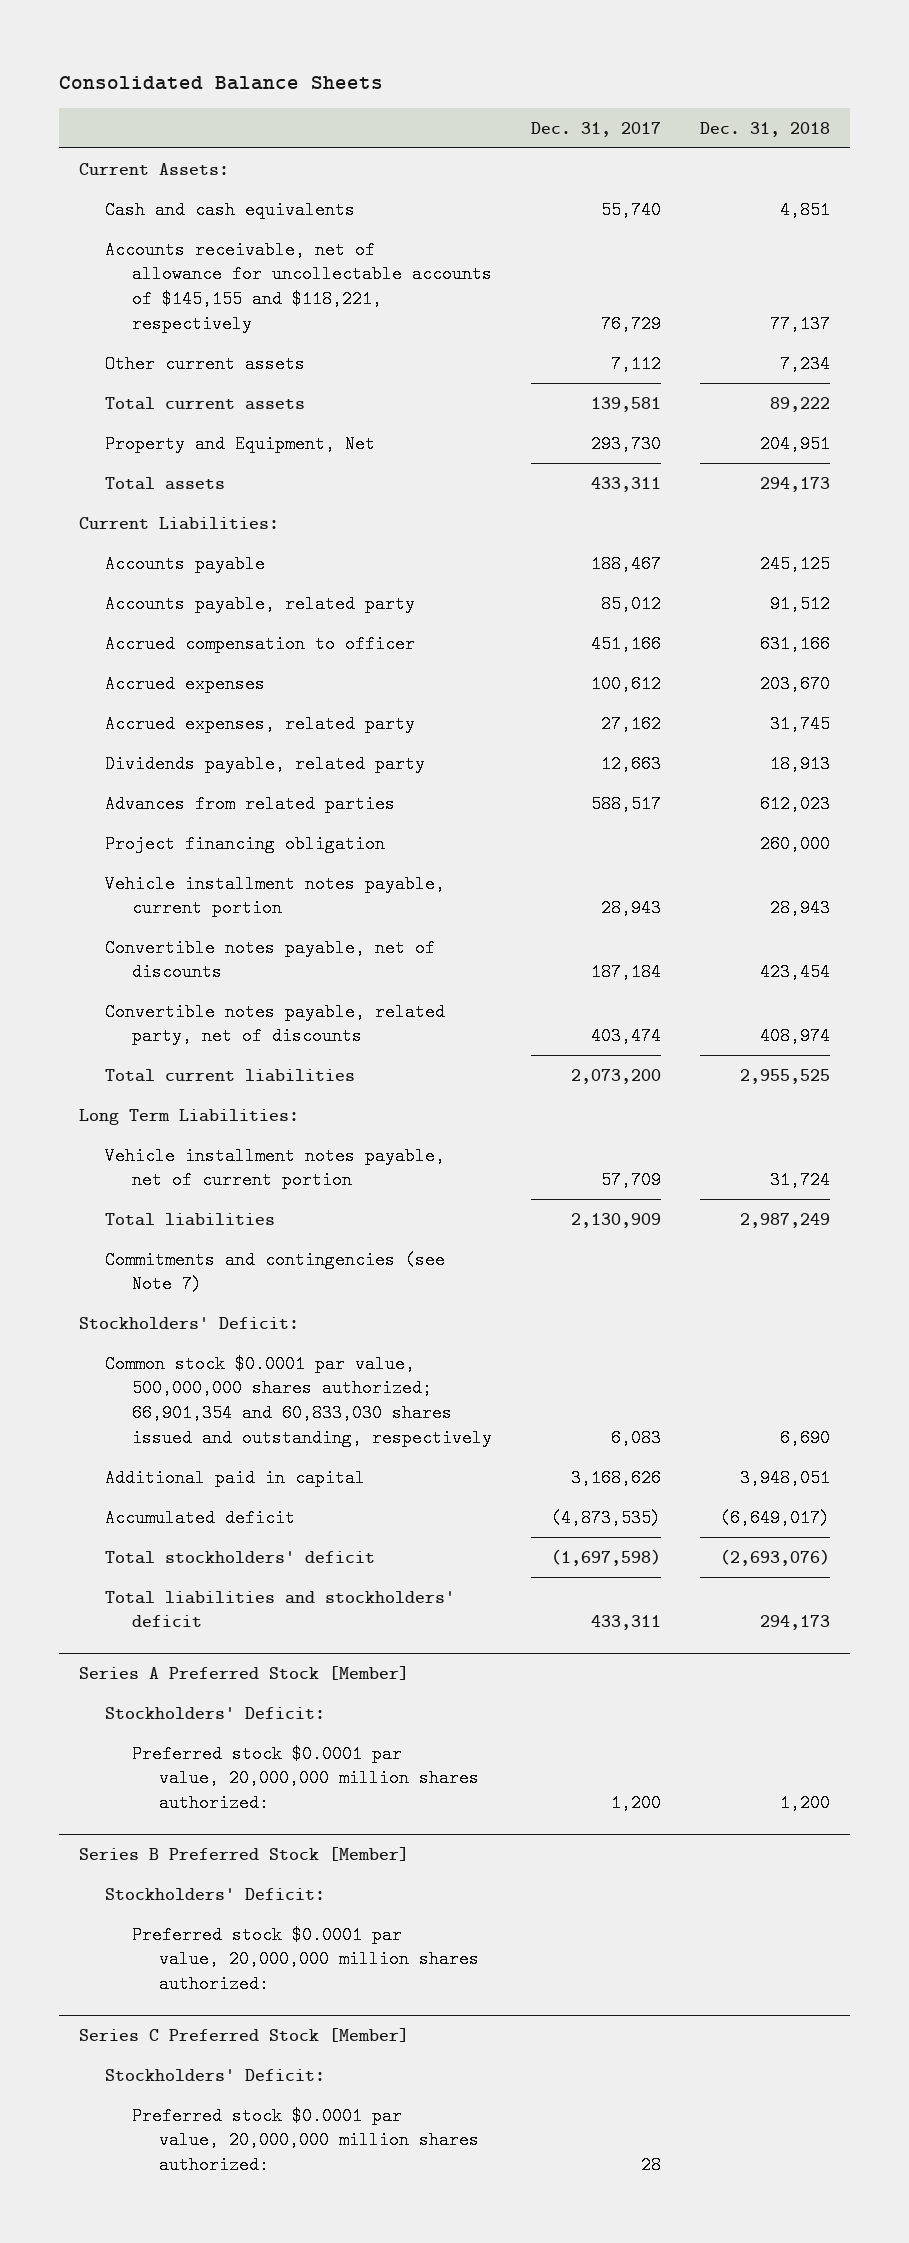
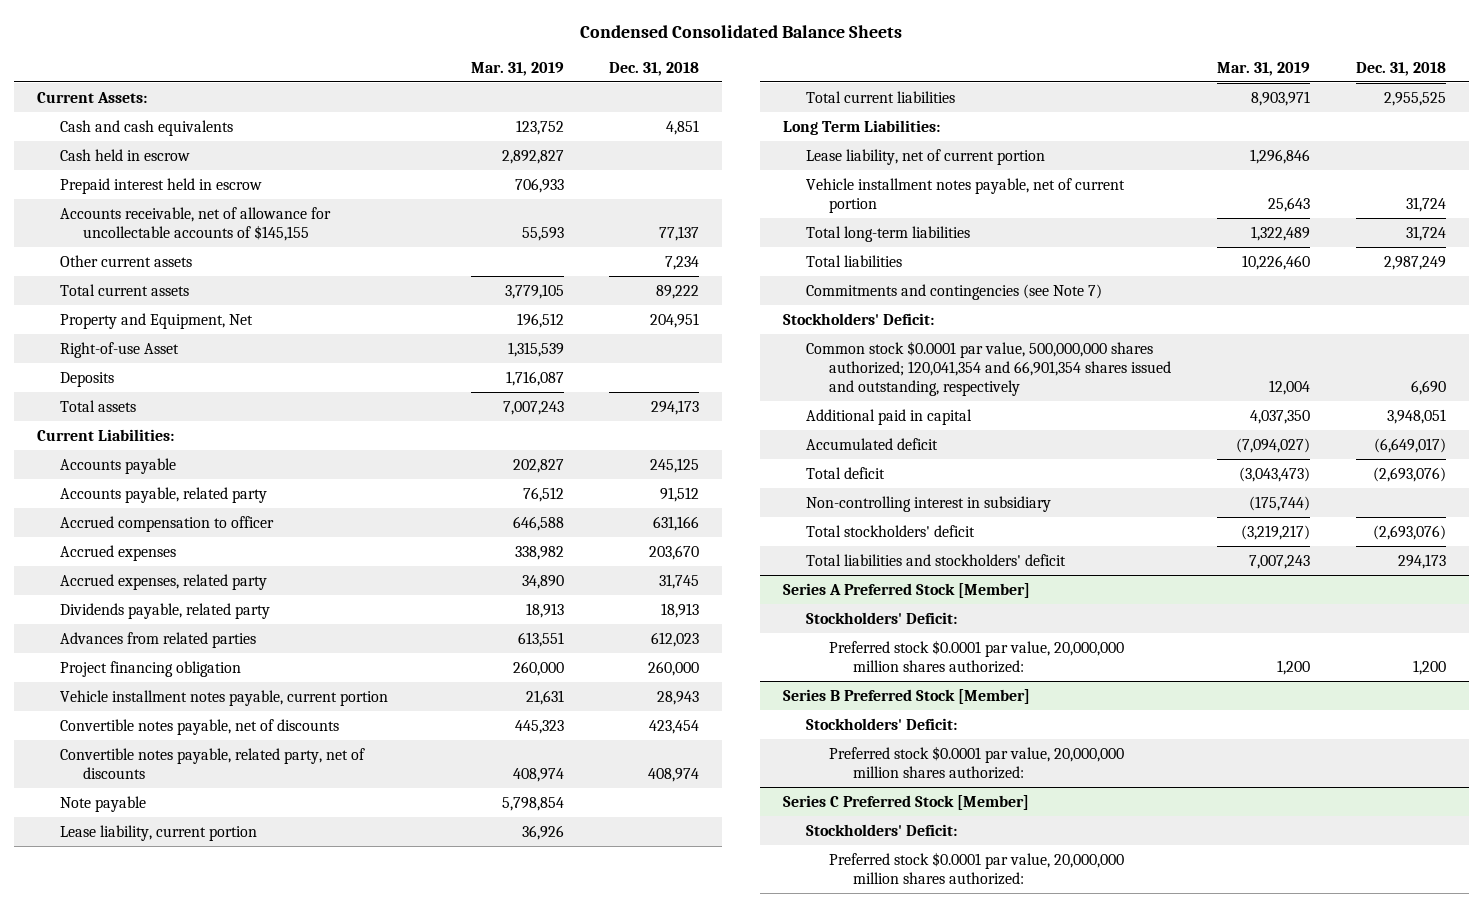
[59,76,384,91] Consolidated Balance Sheets -> [580,24,903,38] Condensed Consolidated Balance Sheets
[531,121,662,137] Dec. 31, 2017 -> none
none -> [470,61,564,76] Mar. 31, 2019
none -> [59,148,190,161] Cash held in escrow
none -> [59,177,262,194] Prepaid interest held in escrow
[105,240,492,333] Accounts receivable, net of allowance for uncollectable accounts of $145,155 and $118,221, respectively -> [59,206,331,241] Accounts receivable, net of allowance for uncollectable accounts of $145,155
none -> [59,341,179,358] Right-of-use Asset
none -> [59,371,114,387] Deposits
none -> [59,795,146,812] Note payable
none -> [59,824,257,841] Lease liability, current portion
none -> [806,148,1046,165] Lease liability, net of current portion
none -> [806,225,971,242] Total long-term liabilities
[105,1354,492,1447] Common stock $0.0001 par value, 500,000,000 shares authorized; 66,901,354 and 60,833,030 shares issued and outstanding, respectively -> [806,340,1172,396] Common stock $0.0001 par value, 500,000,000 shares authorized; 120,041,354 and 66,901,354 shares issued and outstanding, respectively
none -> [806,466,886,479] Total deficit
none -> [806,495,1052,512] Non-controlling interest in subsidiary

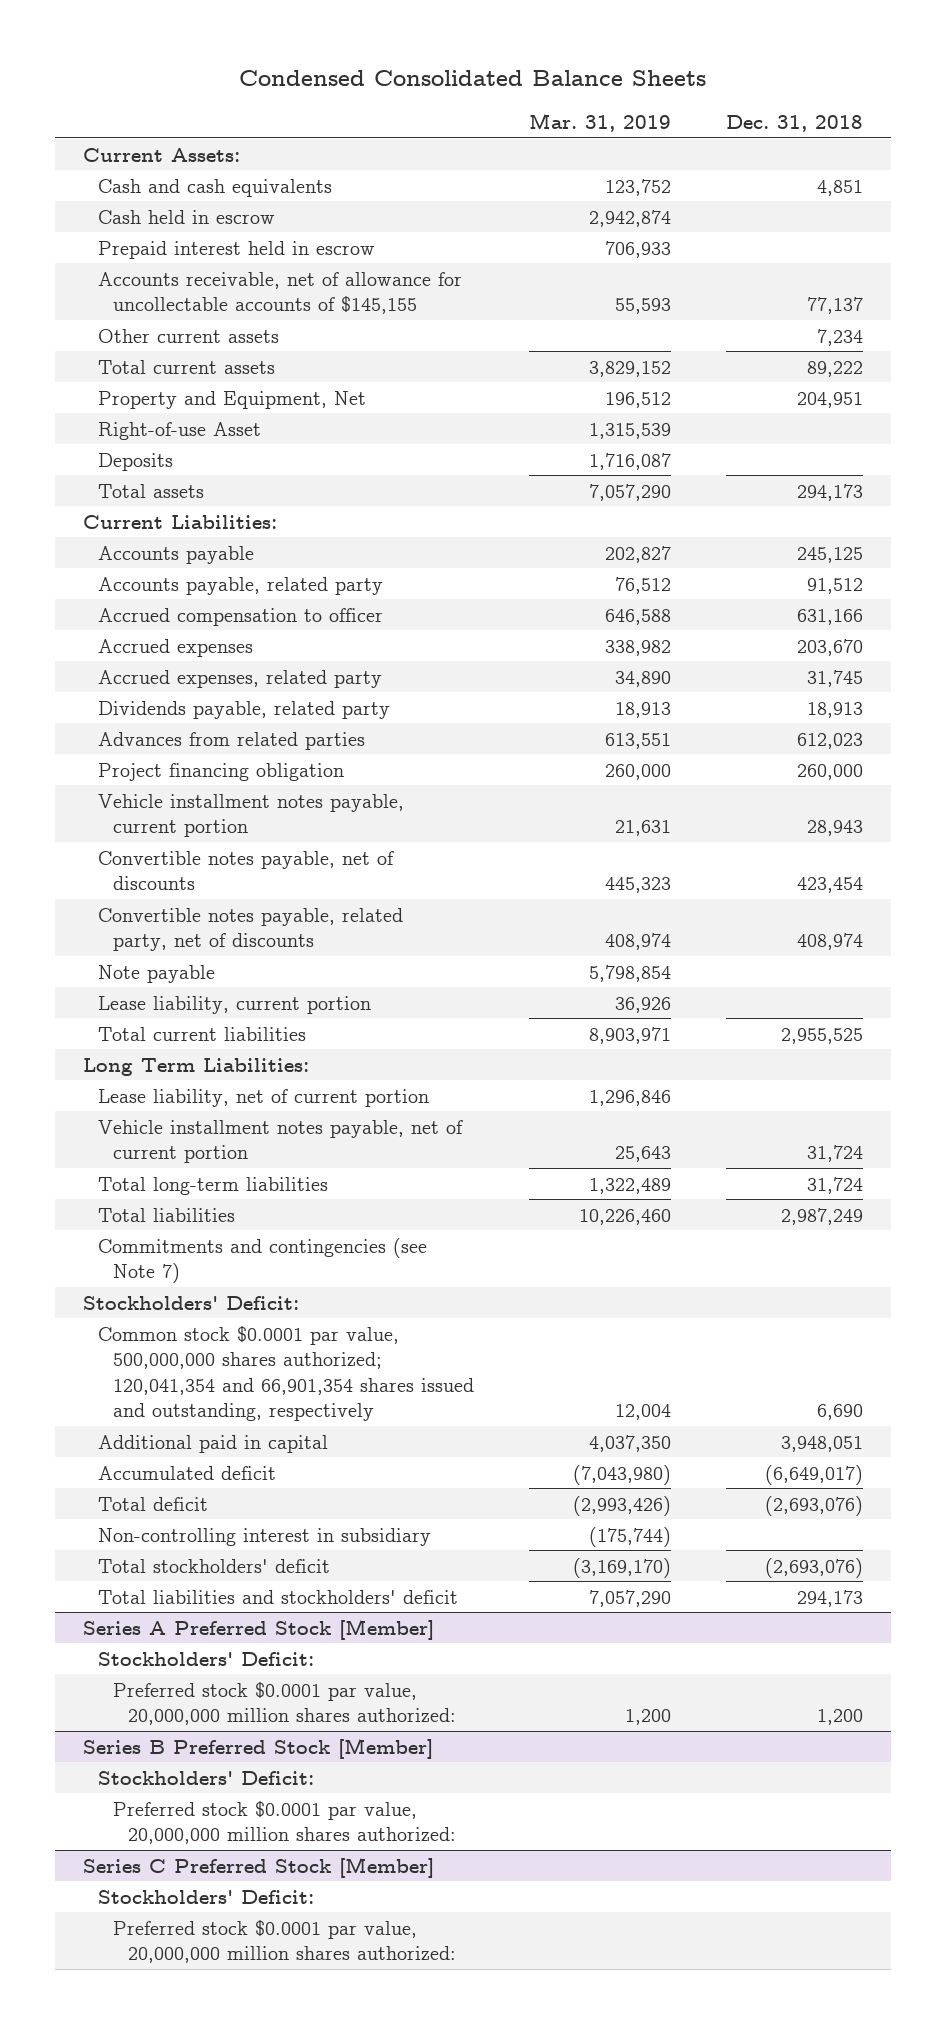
[501,149,564,164] 2,892,827 -> [589,209,672,227] 2,942,874
[504,283,564,299] 3,779,105 -> [589,360,672,377] 3,829,152
[502,400,564,415] 7,007,243 -> [589,483,672,501] 7,057,290
[1236,437,1311,453] (7,094,027) -> [573,1464,672,1485] (7,043,980)
[1239,466,1311,482] (3,043,473) -> [573,1495,672,1516] (2,993,426)
[1241,524,1311,540] (3,219,217) -> [573,1557,672,1578] (3,169,170)
[1249,554,1311,569] 7,007,243 -> [589,1589,672,1607] 7,057,290

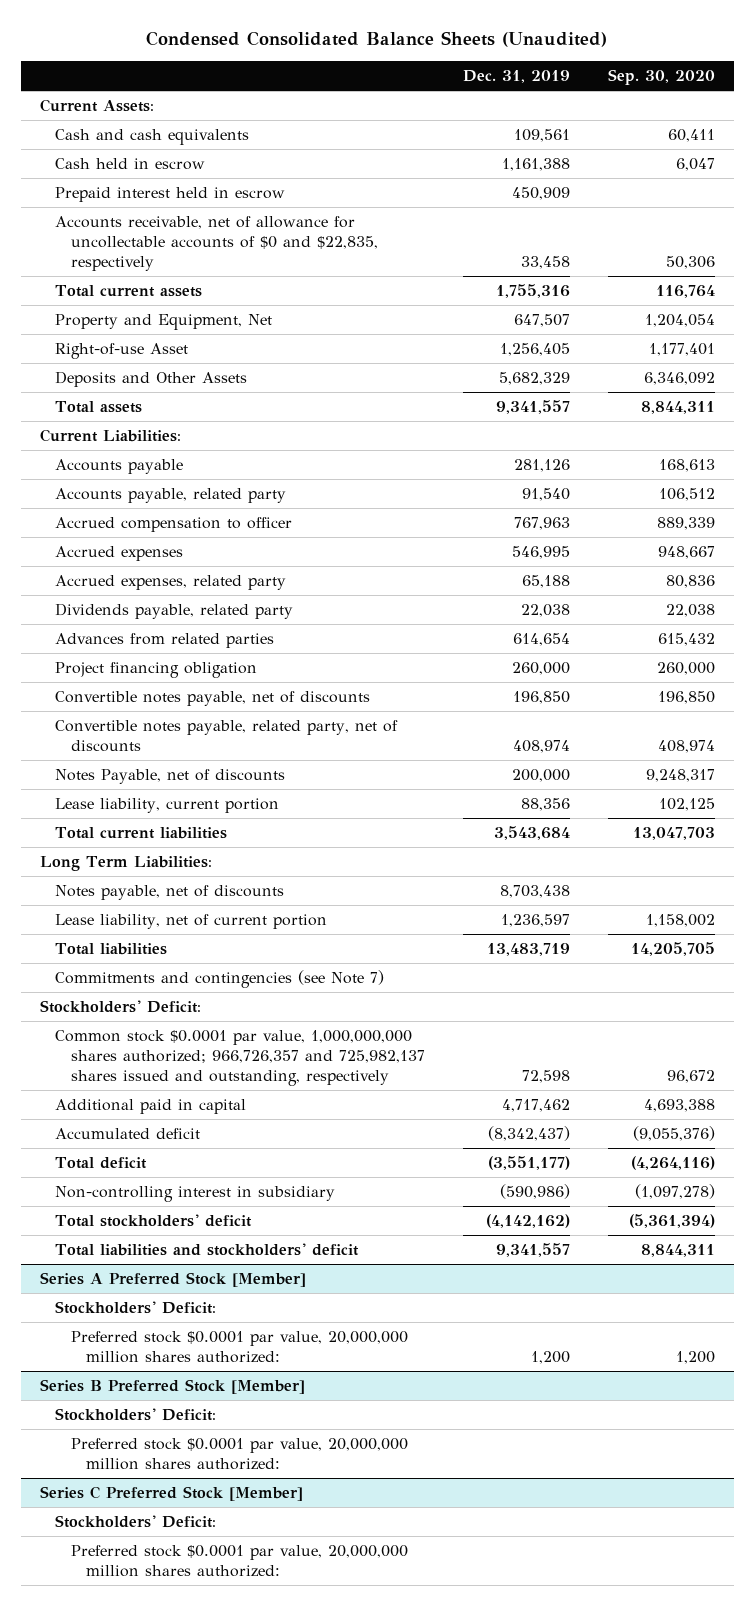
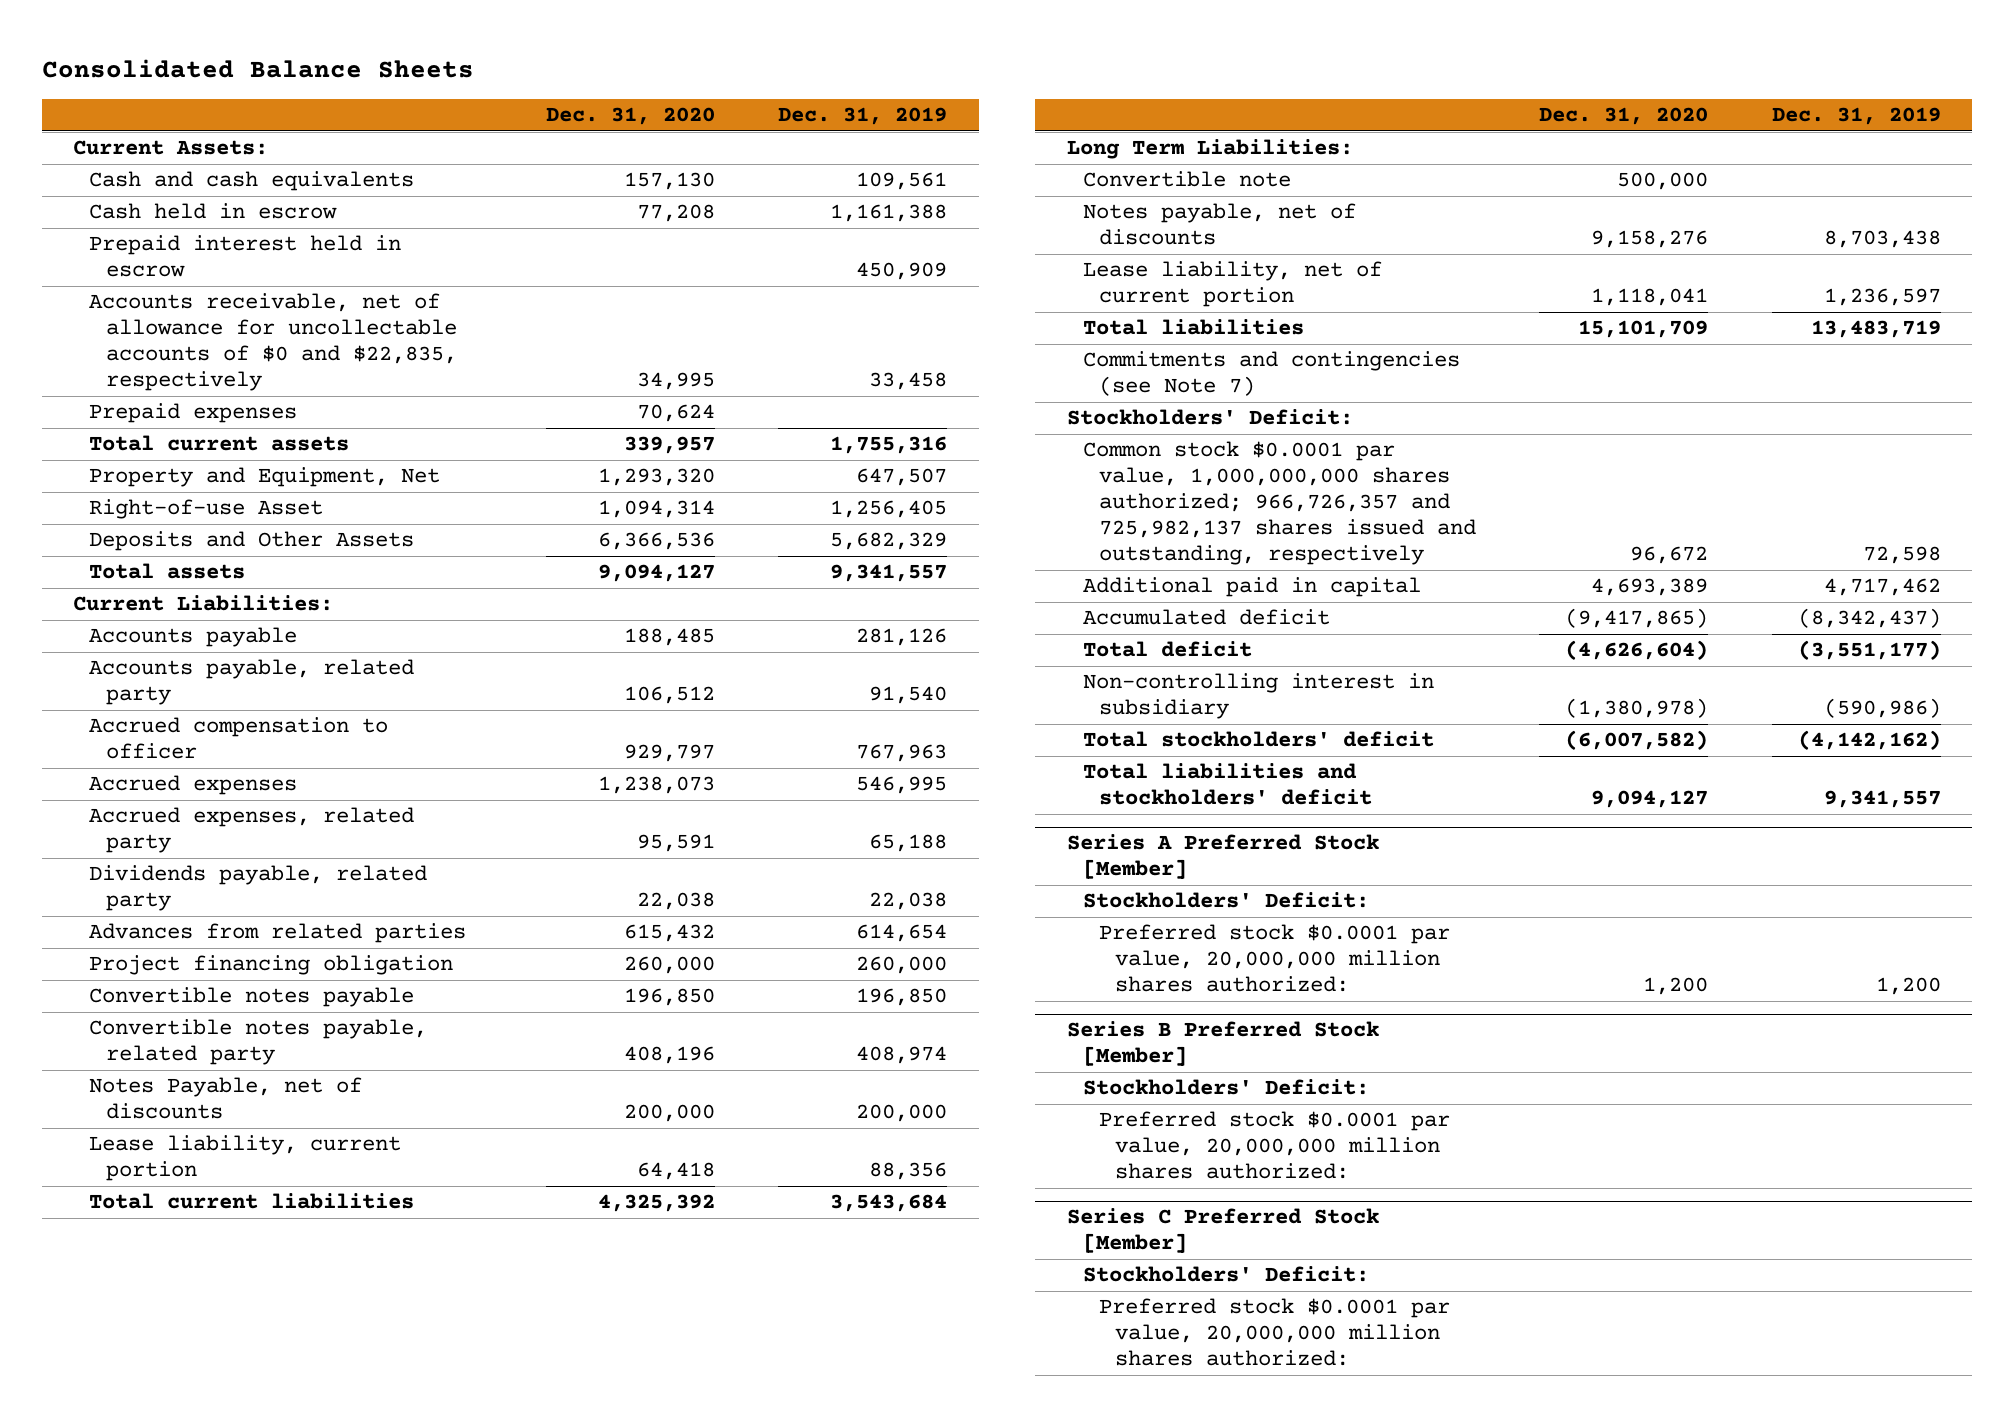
[146,31,608,48] Condensed Consolidated Balance Sheets (Unaudited) -> [41,58,474,78] Consolidated Balance Sheets
[607,69,715,86] Sep. 30, 2020 -> none
none -> [545,107,715,126] Dec. 31, 2020
none -> [89,403,298,424] Prepaid expenses
[55,690,371,706] Convertible notes payable, net of discounts -> [89,987,415,1008] Convertible notes payable
[55,719,399,752] Convertible notes payable, related party, net of discounts -> [89,1019,428,1066] Convertible notes payable, related party
none -> [1082,171,1291,188] Convertible note

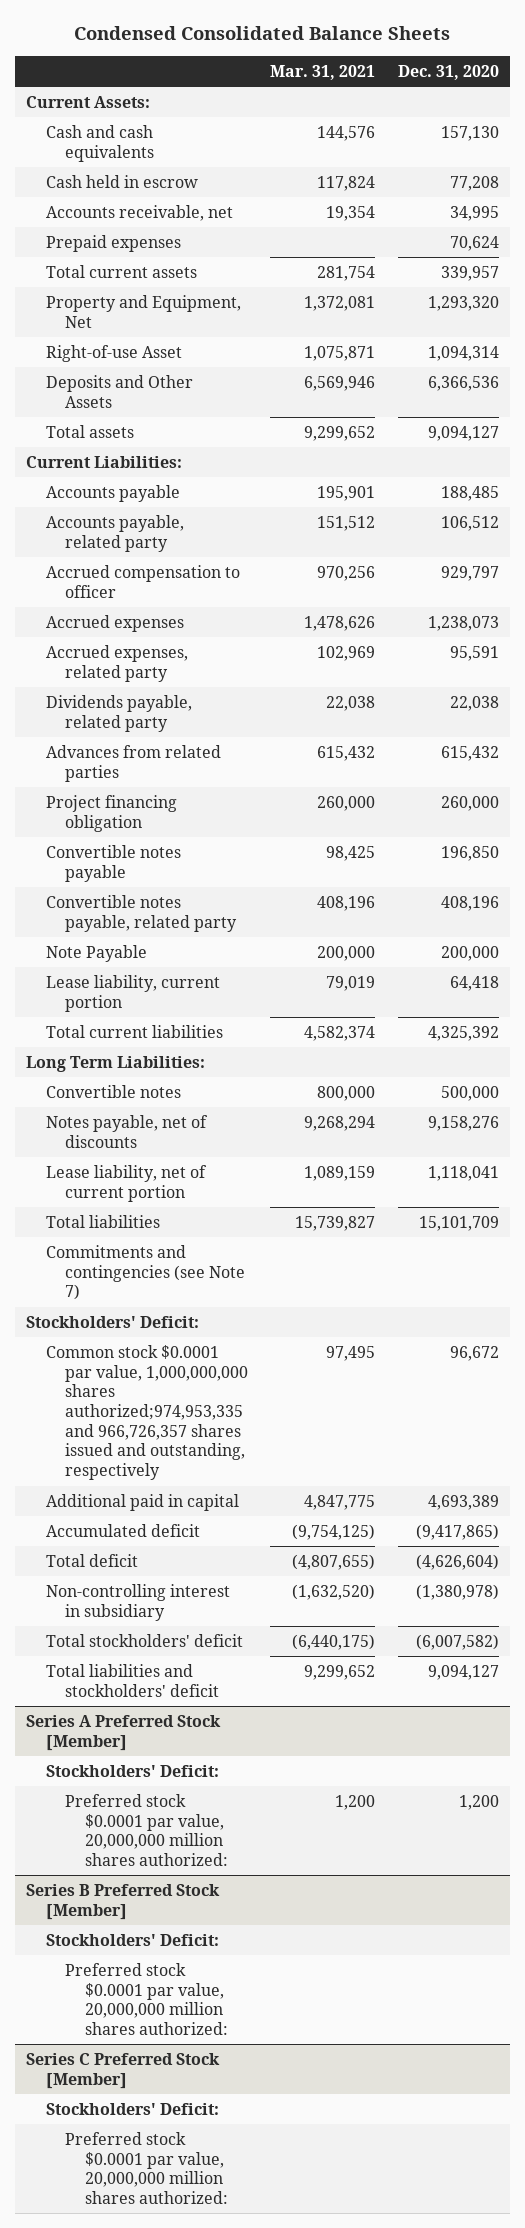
[41,58,474,78] Consolidated Balance Sheets -> [74,25,451,40] Condensed Consolidated Balance Sheets
[778,107,948,126] Dec. 31, 2019 -> none
none -> [270,64,376,80] Mar. 31, 2021
[89,235,402,278] Prepaid interest held in escrow -> none
[89,293,457,392] Accounts receivable, net of allowance for uncollectable accounts of $0 and $22,835, respectively -> [45,204,233,221] Accounts receivable, net
[89,1077,363,1120] Notes Payable, net of discounts -> none
none -> [45,944,147,962] Note Payable
[1082,171,1291,188] Convertible note -> [45,1084,181,1098] Convertible notes
[1082,441,1477,566] Common stock $0.0001 par value, 1,000,000,000 shares authorized; 966,726,357 and 725,982,137 shares issued and outstanding, respectively -> [45,1344,249,1481] Common stock $0.0001 par value, 1,000,000,000 shares authorized;974,953,335 and 966,726,357 shares issued and outstanding, respectively

